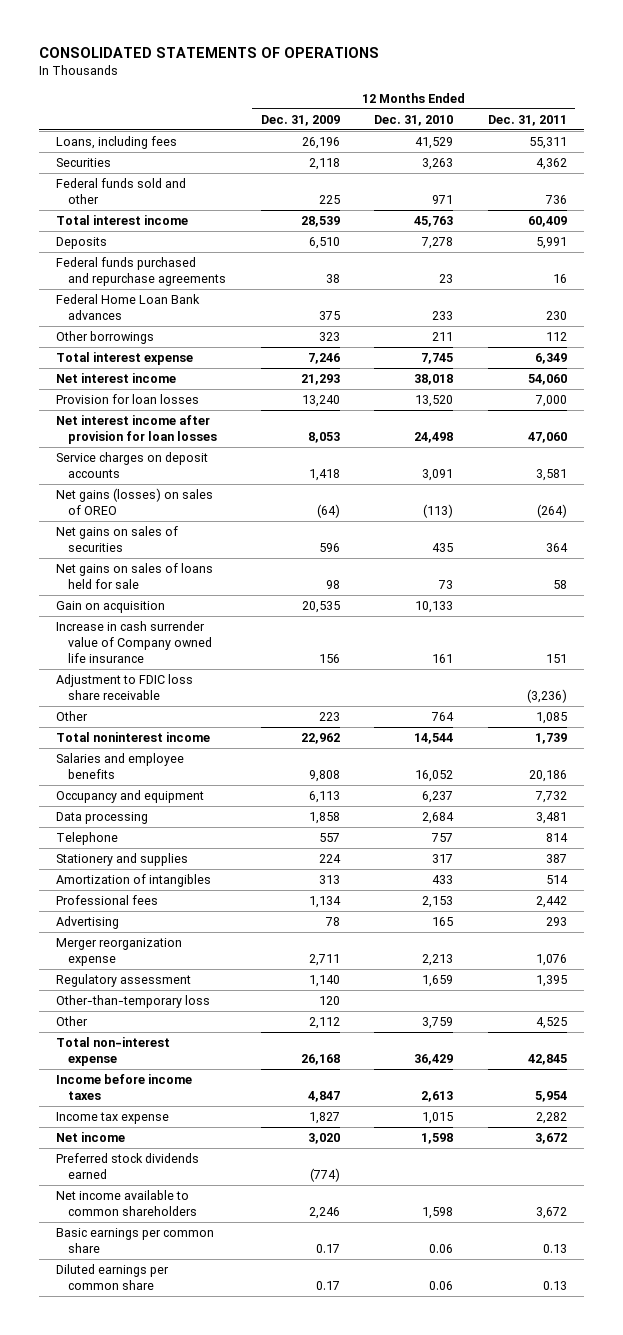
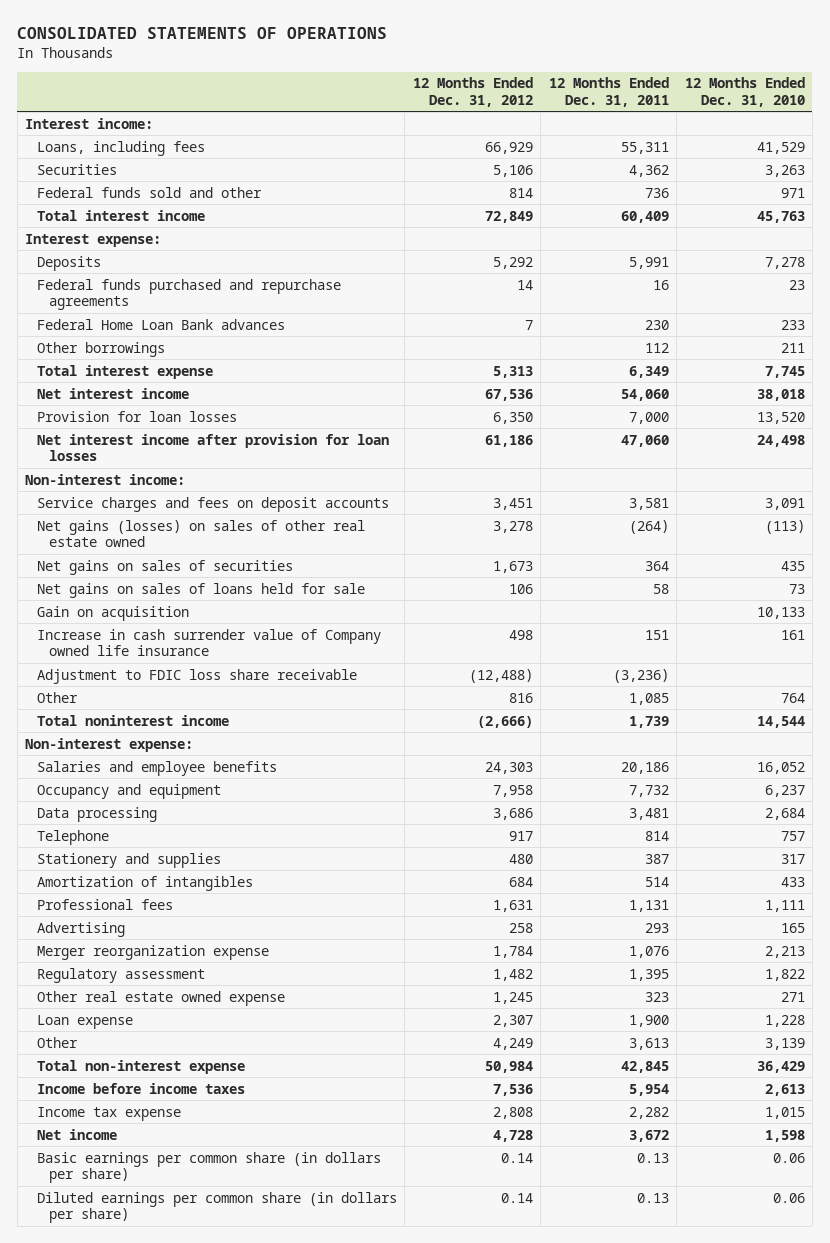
[260,114,340,126] Dec. 31, 2009 -> none
none -> [412,77,533,107] 12 Months Ended Dec. 31, 2012
none -> [25,117,154,129] Interest income:
none -> [25,233,162,247] Interest expense:
none -> [25,473,186,485] Non-interest income:
[56,451,209,478] Service charges on deposit accounts -> [36,496,389,512] Service charges and fees on deposit accounts
[56,487,214,515] Net gains (losses) on sales of OREO -> [36,519,365,547] Net gains (losses) on sales of other real estate owned
none -> [25,737,194,752] Non-interest expense:
[422,895,454,908] 2,153 -> [764,899,805,912] 1,111
[535,895,567,908] 2,442 -> [628,899,669,912] 1,131
[56,994,211,1008] Other-than-temporary loss -> none
[422,974,454,987] 1,659 -> [764,968,805,981] 1,822
none -> [36,990,285,1006] Other real estate owned expense
none -> [36,1014,133,1029] Loan expense
[422,1016,454,1029] 3,759 -> [764,1037,805,1050] 3,139
[535,1016,567,1029] 4,525 -> [628,1037,669,1050] 3,613
[56,1152,200,1179] Preferred stock dividends earned -> none
[56,1189,198,1216] Net income available to common shareholders -> none
[56,1227,215,1253] Basic earnings per common share -> [36,1151,381,1183] Basic earnings per common share (in dollars per share)
[56,1263,170,1290] Diluted earnings per common share -> [36,1191,397,1223] Diluted earnings per common share (in dollars per share)

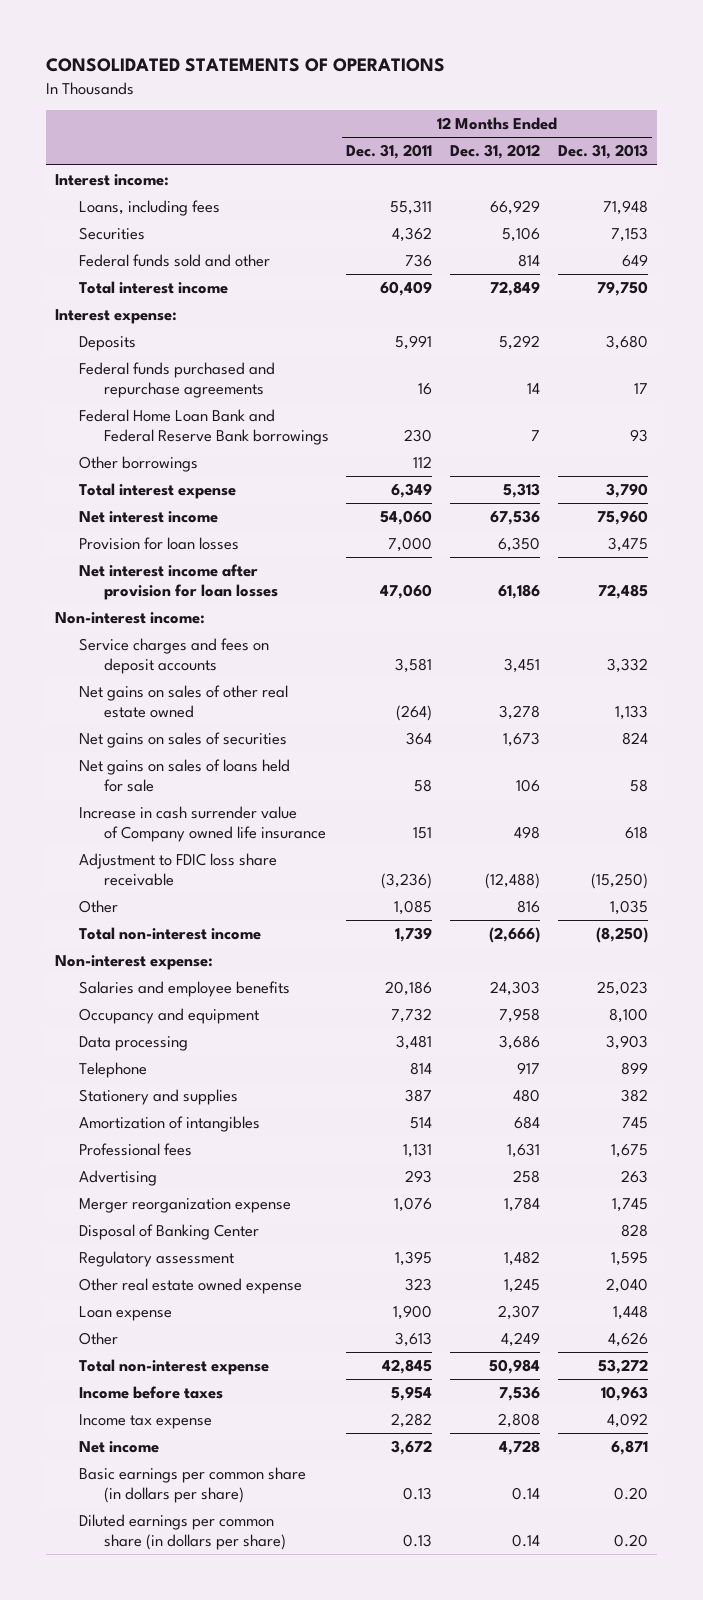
[684,77,805,107] 12 Months Ended Dec. 31, 2010 -> none
none -> [558,144,649,160] Dec. 31, 2013
[36,318,285,330] Federal Home Loan Bank advances -> [79,408,329,445] Federal Home Loan Bank and Federal Reserve Bank borrowings
[36,519,365,547] Net gains (losses) on sales of other real estate owned -> [79,684,289,718] Net gains on sales of other real estate owned
[36,605,189,621] Gain on acquisition -> none
[36,714,229,726] Total noninterest income -> [79,926,262,940] Total non-interest income
none -> [79,1223,260,1240] Disposal of Banking Center
[36,1082,245,1094] Income before income taxes -> [79,1385,224,1399] Income before taxes

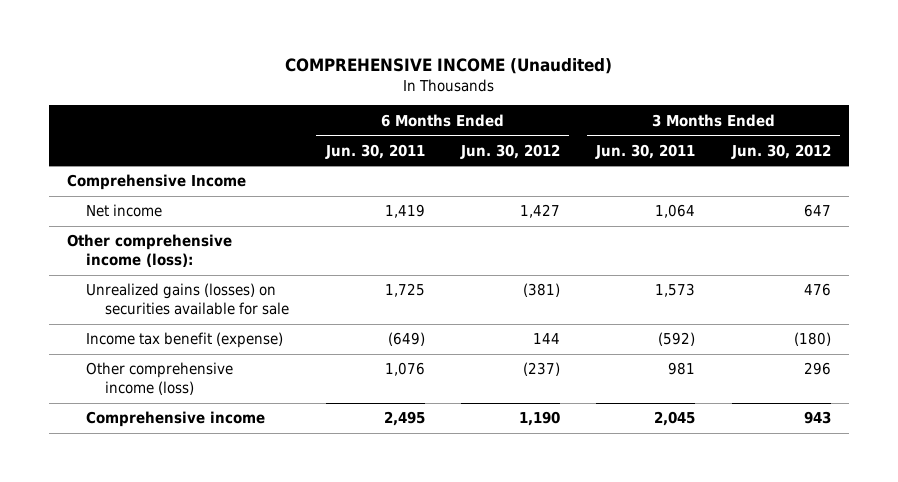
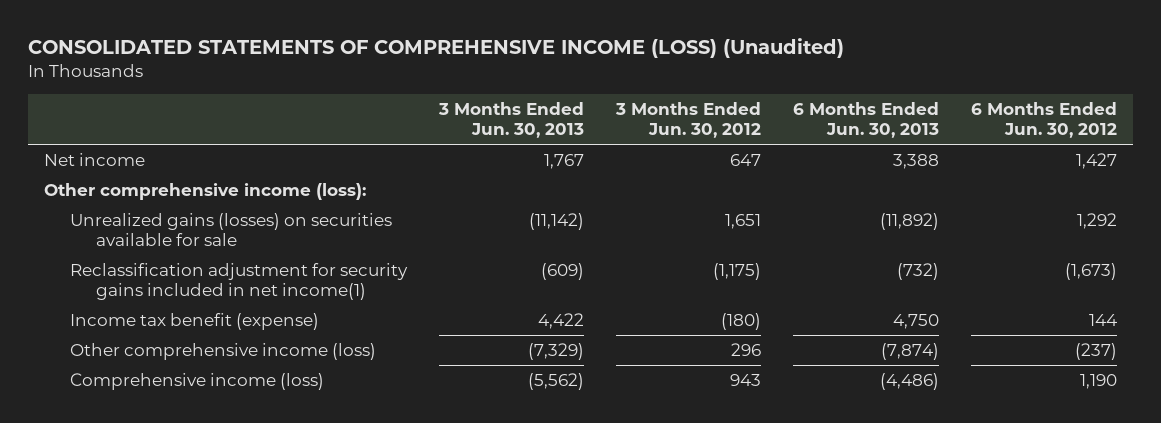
[284,58,612,75] COMPREHENSIVE INCOME (Unaudited) -> [28,38,845,59] CONSOLIDATED STATEMENTS OF COMPREHENSIVE INCOME (LOSS) (Unaudited)
[324,143,425,159] Jun. 30, 2011 -> none
[595,143,696,159] Jun. 30, 2011 -> none
none -> [438,101,585,139] 3 Months Ended Jun. 30, 2013
none -> [793,101,940,139] 6 Months Ended Jun. 30, 2013
[67,174,247,191] Comprehensive Income -> none
[522,283,560,298] (381) -> [1077,212,1118,229] 1,292
[803,283,831,297] 476 -> [725,213,762,229] 1,651
none -> [70,262,409,301] Reclassification adjustment for security gains included in net income(1)
[86,411,266,428] Comprehensive income -> [70,372,325,390] Comprehensive income (loss)

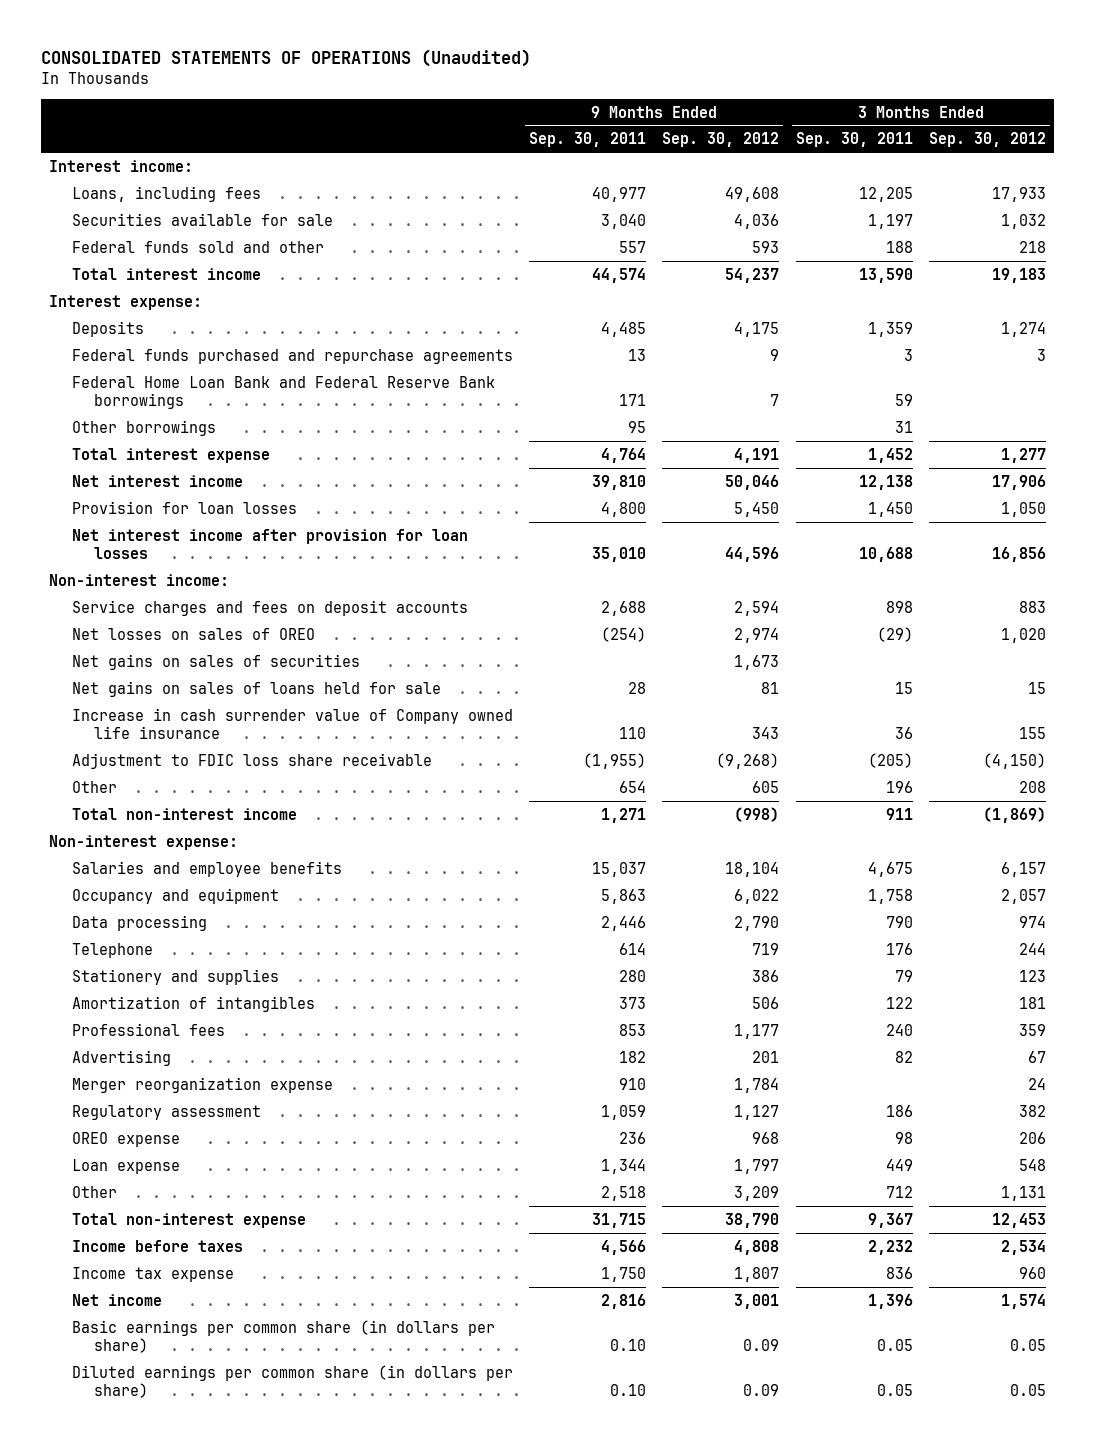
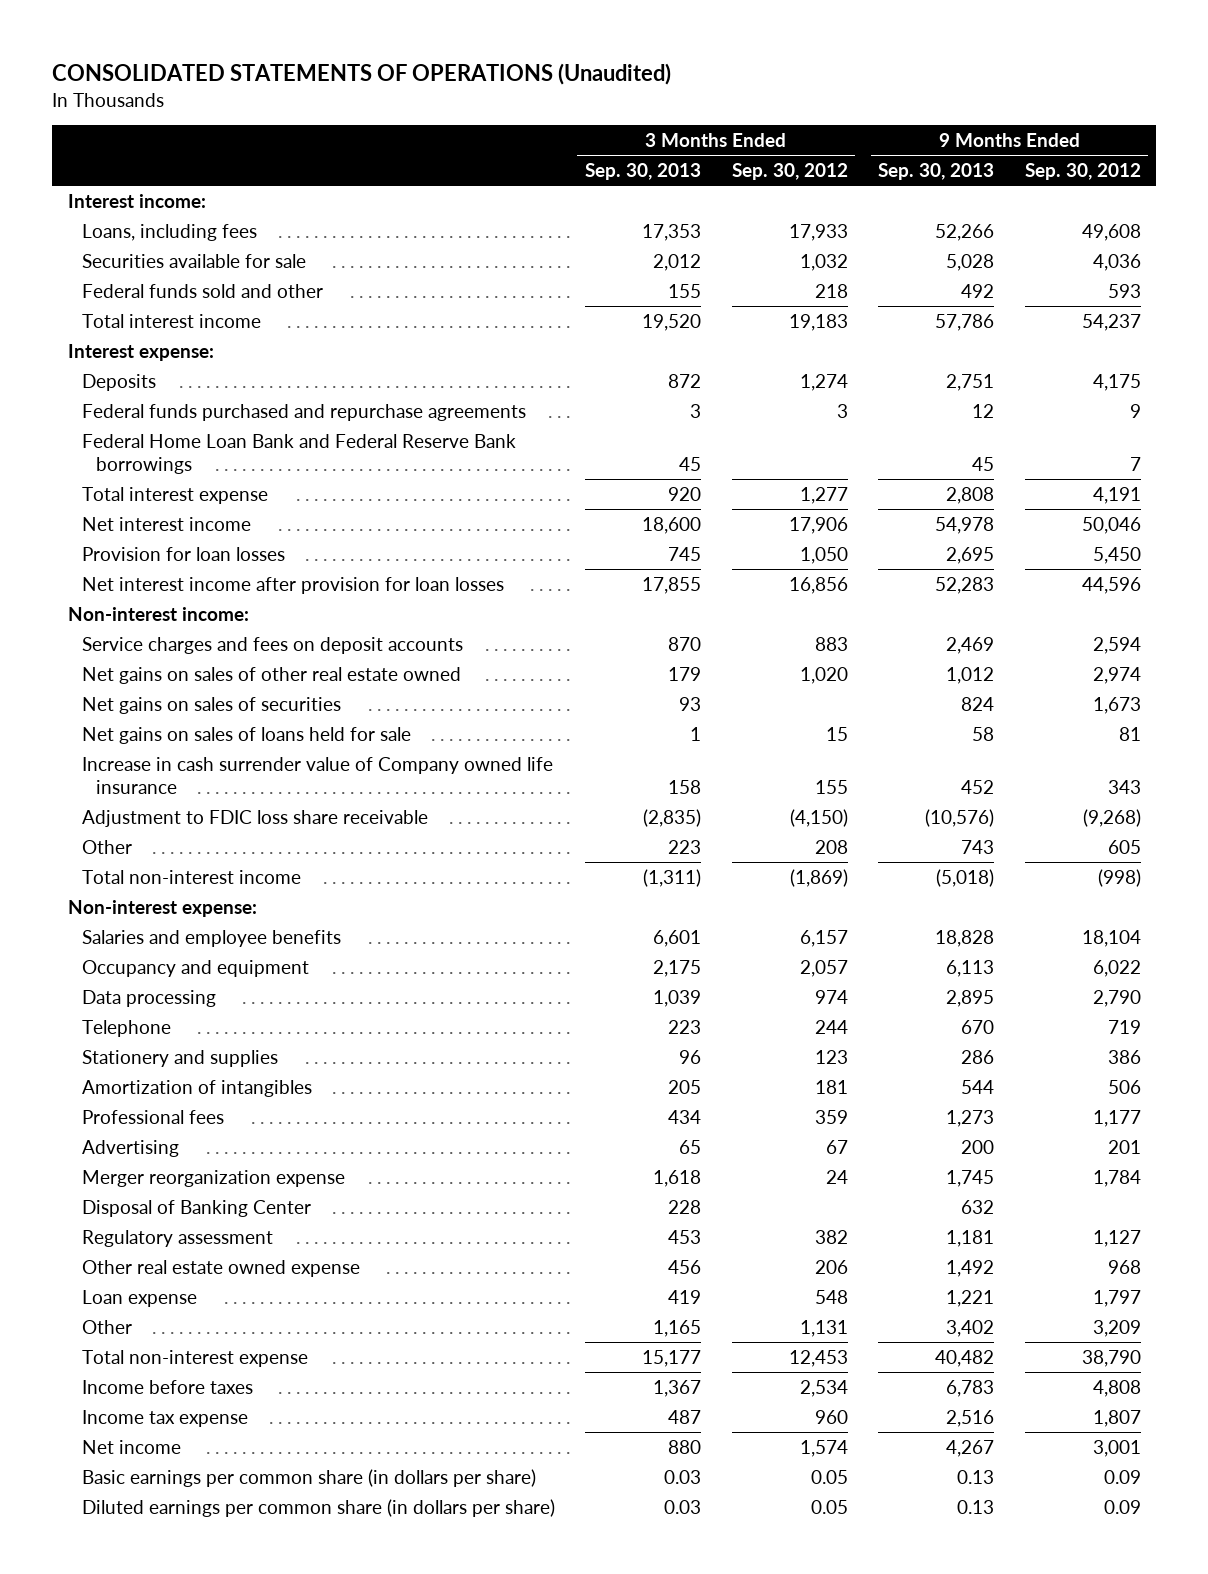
[528,132,646,148] Sep. 30, 2011 -> none
[795,132,913,148] Sep. 30, 2011 -> none
none -> [585,163,702,181] Sep. 30, 2013
none -> [878,163,995,181] Sep. 30, 2013
[71,419,216,436] Other borrowings -> none
[71,627,315,640] Net losses on sales of OREO -> [81,666,461,684] Net gains on sales of other real estate owned
none -> [81,1199,311,1217] Disposal of Banking Center
[71,1131,180,1147] OREO expense -> [81,1259,360,1277] Other real estate owned expense

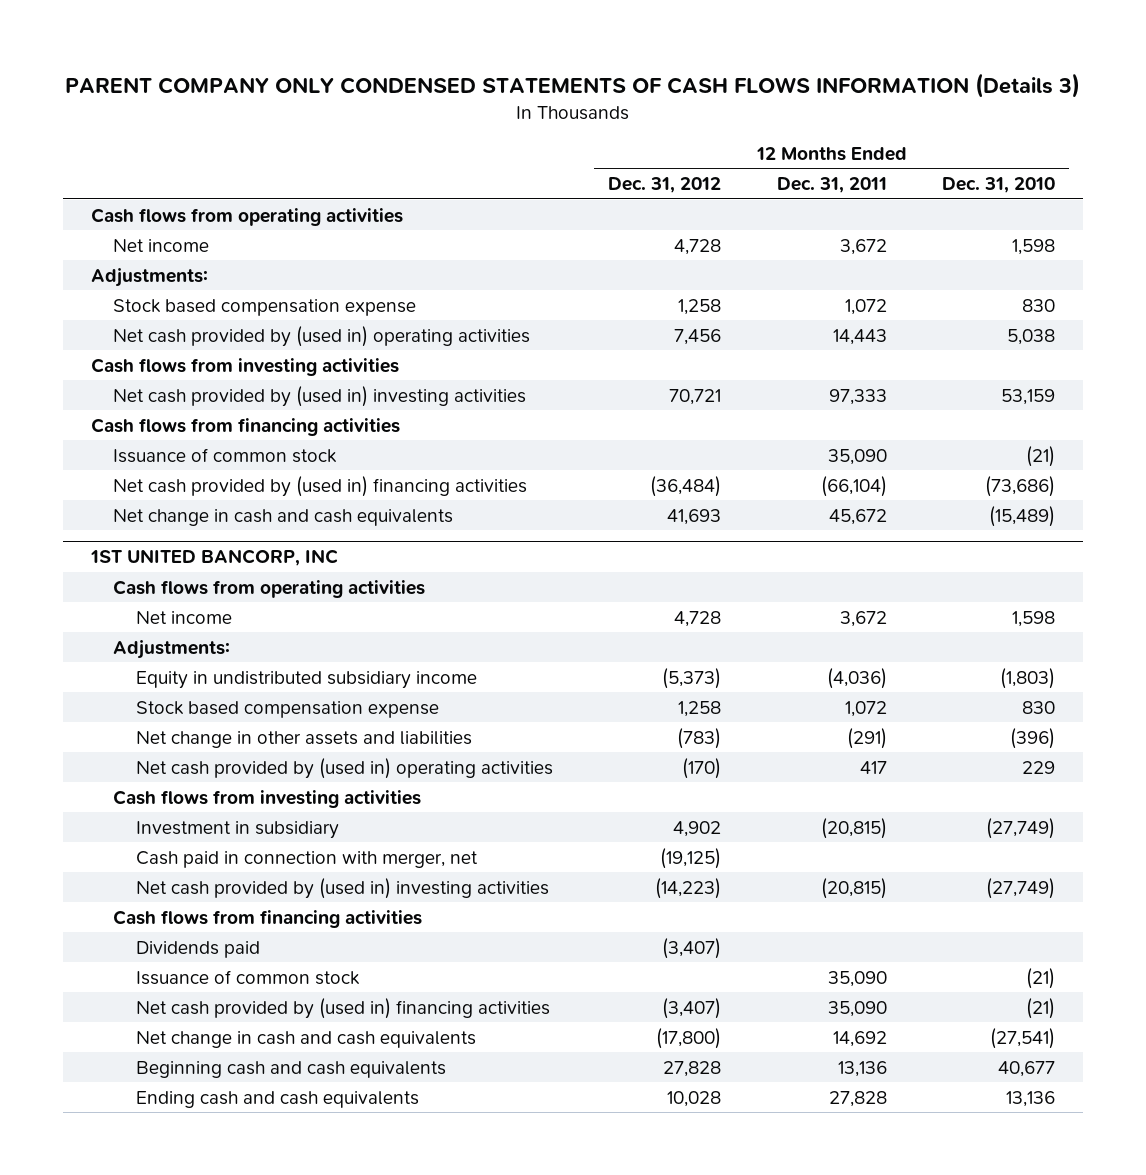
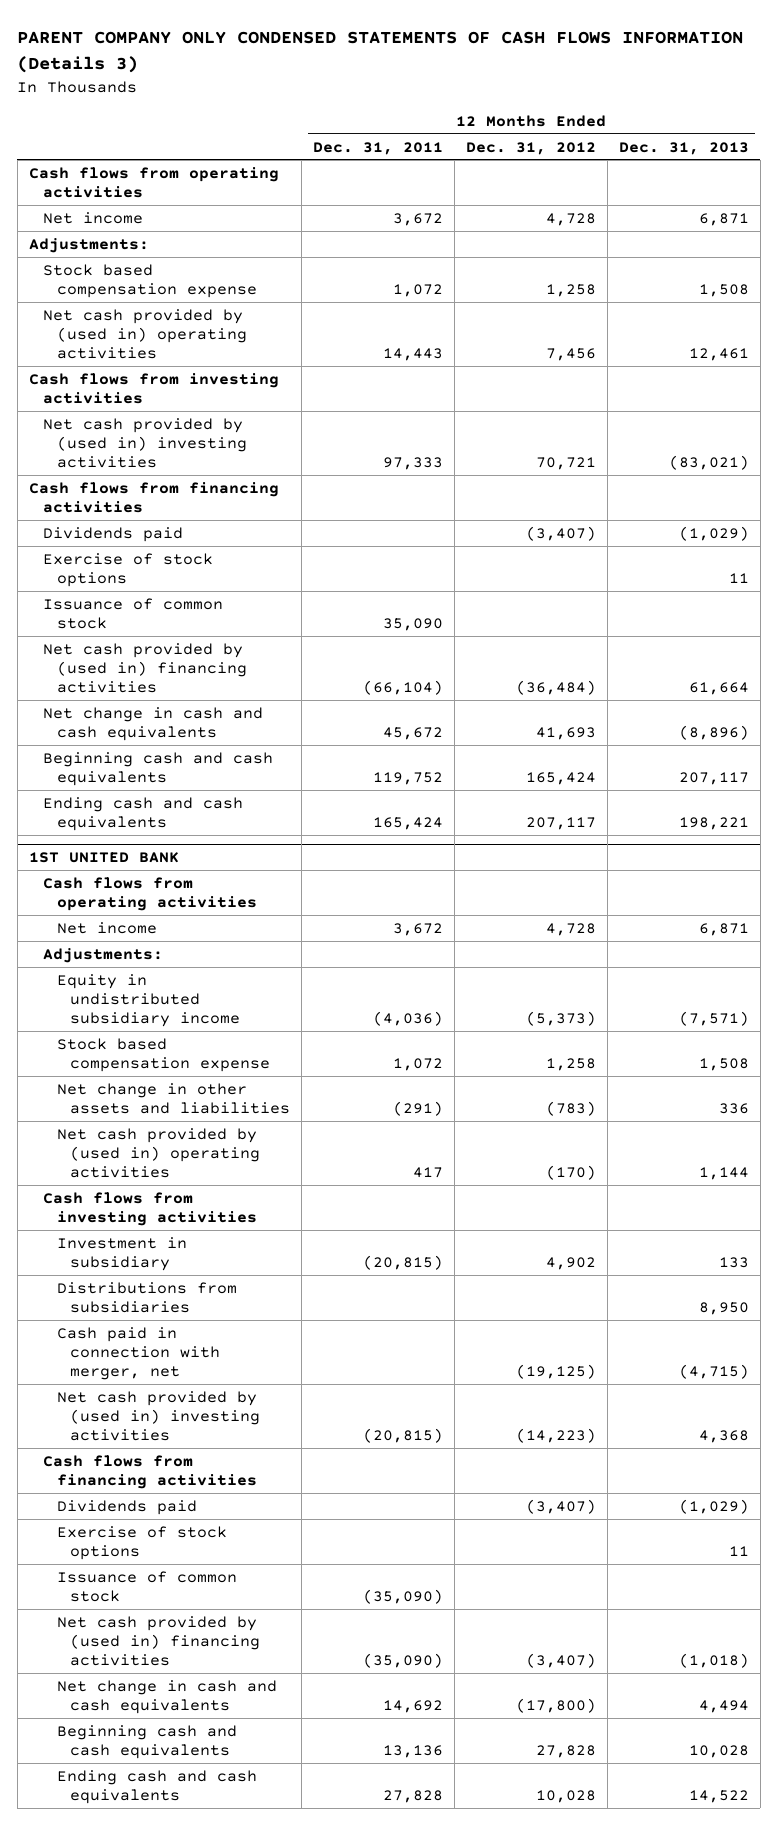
[942,176,1056,193] Dec. 31, 2010 -> none
none -> [618,141,749,155] Dec. 31, 2013
none -> [42,526,183,542] Dividends paid
none -> [42,552,213,588] Exercise of stock options
[89,549,338,567] 1ST UNITED BANCORP, INC -> none
none -> [42,751,273,787] Beginning cash and cash equivalents
none -> [42,796,243,832] Ending cash and cash equivalents
none -> [28,852,179,864] 1ST UNITED BANK
none -> [56,1281,237,1314] Distributions from subsidiaries
none -> [56,1525,227,1561] Exercise of stock options
[827,970,887,987] 35,090 -> [363,1589,444,1605] (35,090)
[827,1000,887,1017] 35,090 -> [363,1653,444,1669] (35,090)

